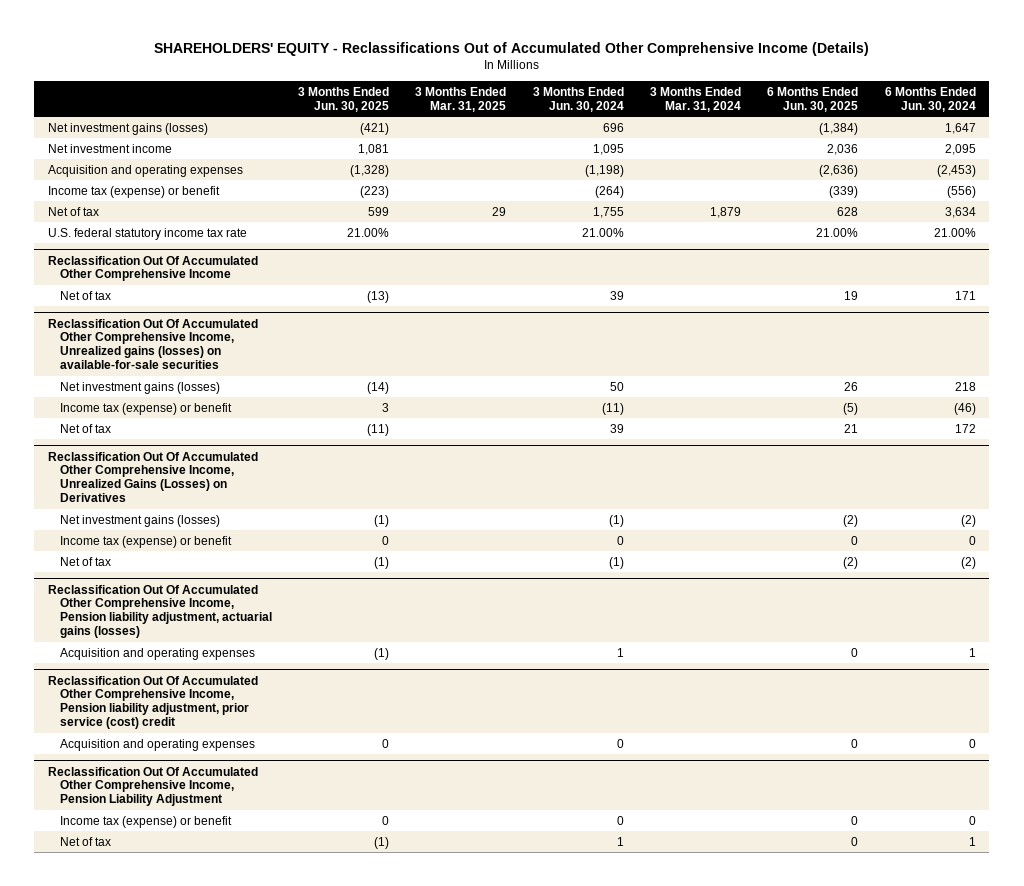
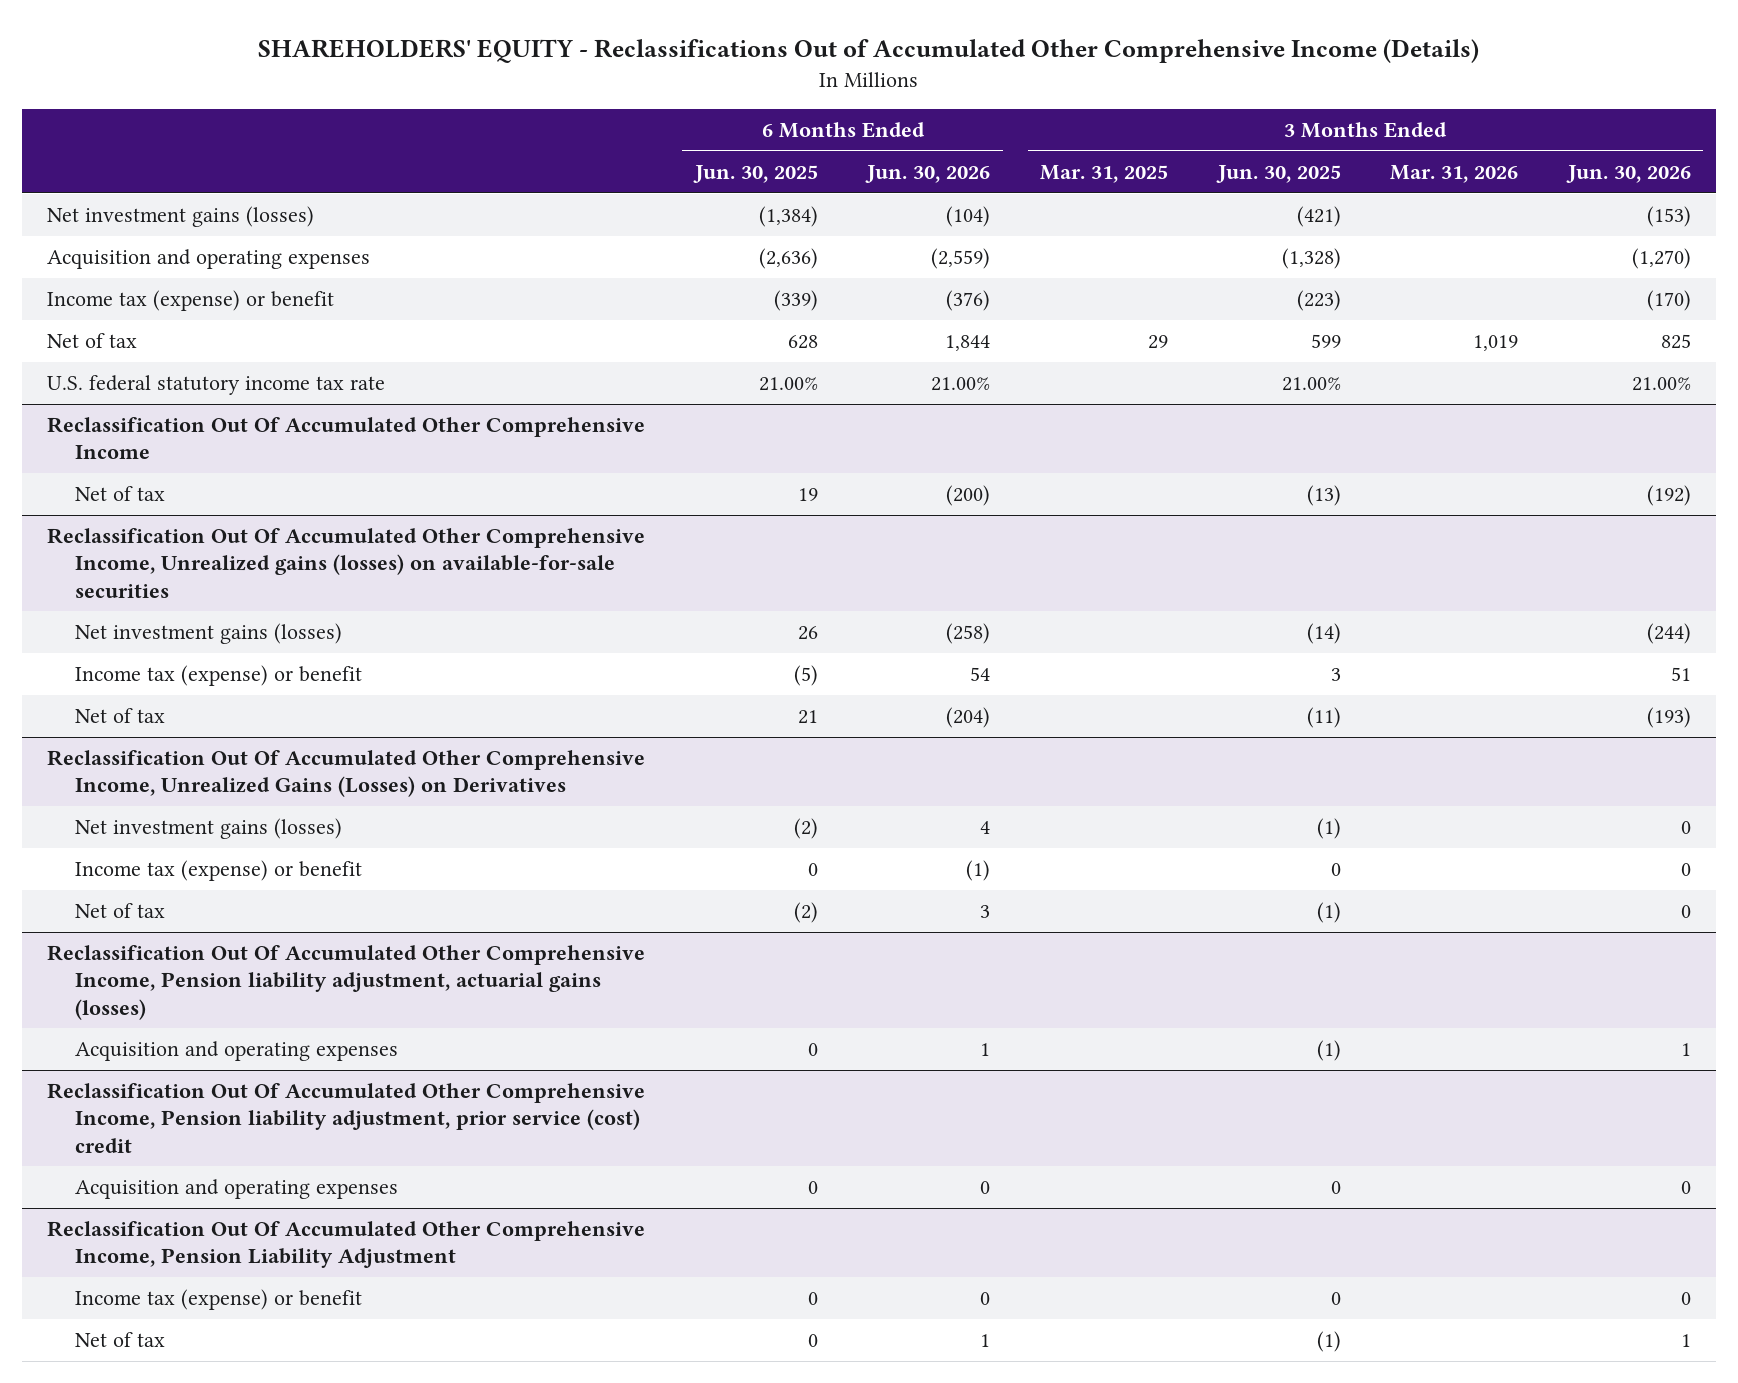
[532,87,624,113] 3 Months Ended Jun. 30, 2024 -> none
[650,87,742,113] 3 Months Ended Mar. 31, 2024 -> none
[884,87,976,113] 6 Months Ended Jun. 30, 2024 -> none
none -> [865,165,991,184] Jun. 30, 2026
none -> [1390,165,1519,184] Mar. 31, 2026
none -> [1565,165,1691,184] Jun. 30, 2026
[47,143,172,153] Net investment income -> none

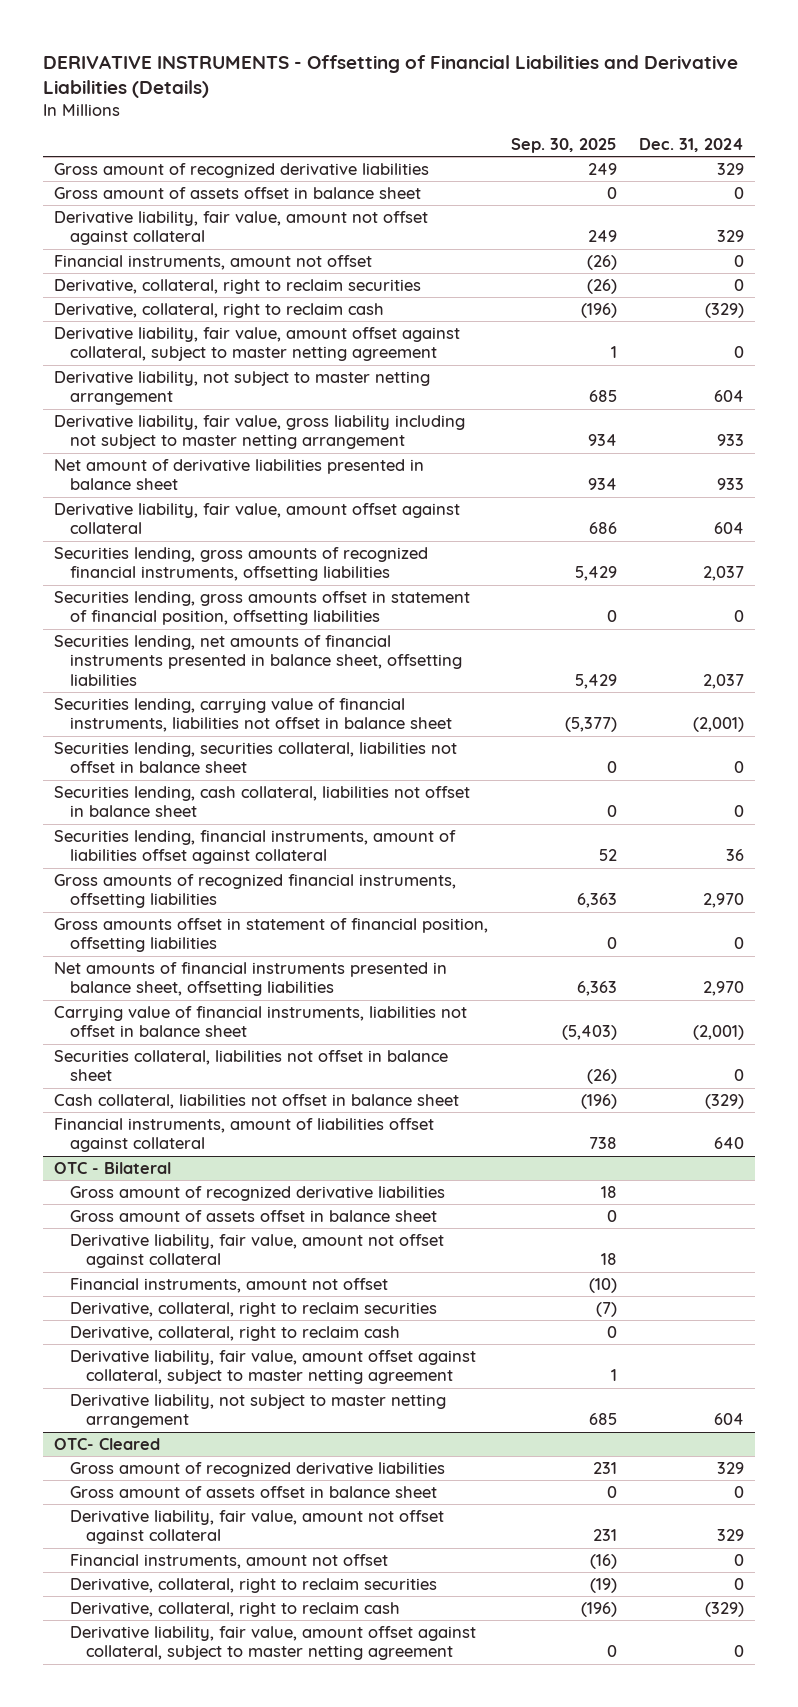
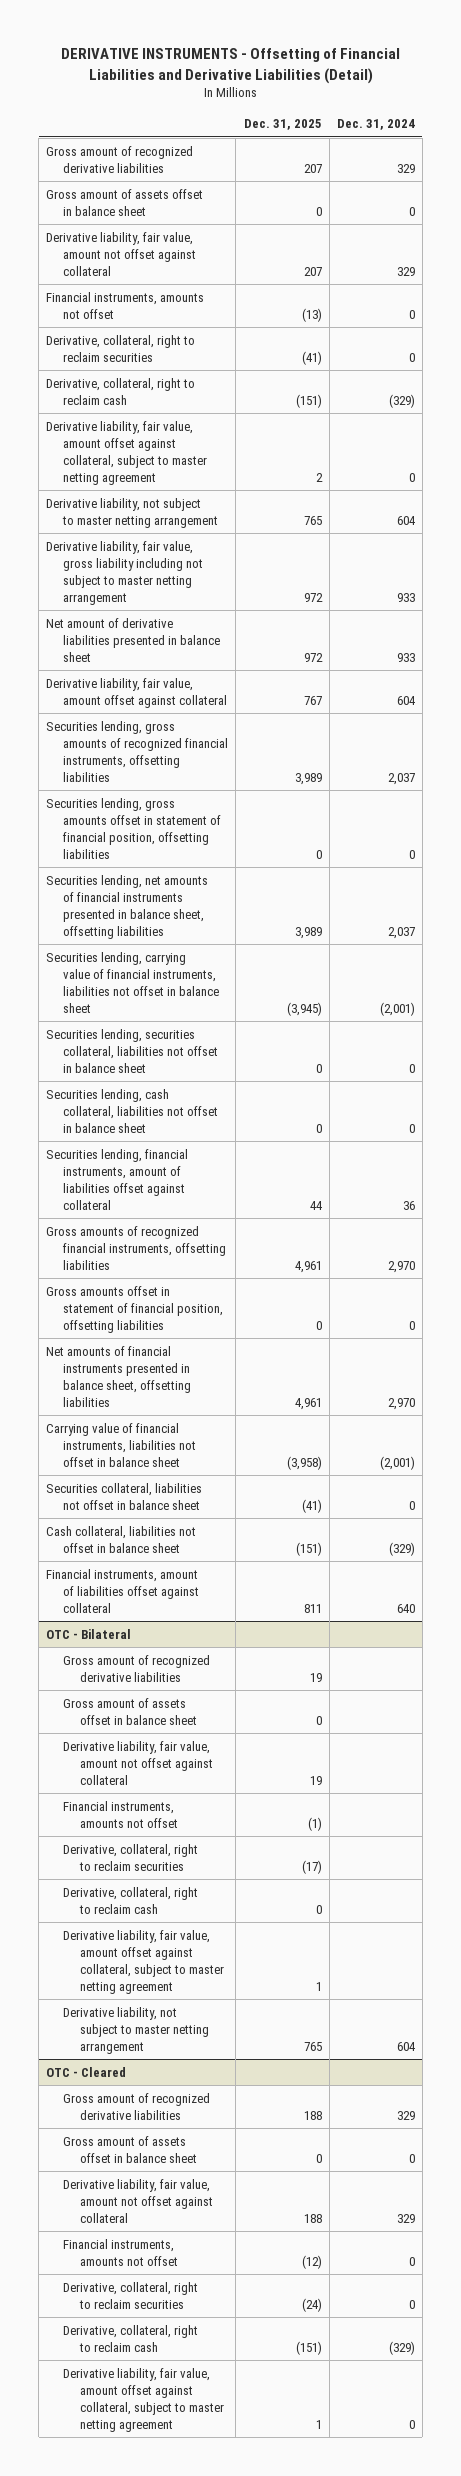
[43,54,739,99] DERIVATIVE INSTRUMENTS - Offsetting of Financial Liabilities and Derivative Liabilities (Details) -> [60,48,400,84] DERIVATIVE INSTRUMENTS - Offsetting of Financial Liabilities and Derivative Liabilities (Detail)
[510,138,617,154] Sep. 30, 2025 -> none
none -> [243,119,322,131] Dec. 31, 2025
[54,254,373,270] Financial instruments, amount not offset -> [46,291,205,319] Financial instruments, amounts not offset
[70,1277,389,1293] Financial instruments, amount not offset -> [63,1800,179,1828] Financial instruments, amounts not offset
[54,1437,161,1450] OTC- Cleared -> [46,2066,127,2077] OTC - Cleared
[70,1553,389,1569] Financial instruments, amount not offset -> [63,2238,179,2266] Financial instruments, amounts not offset

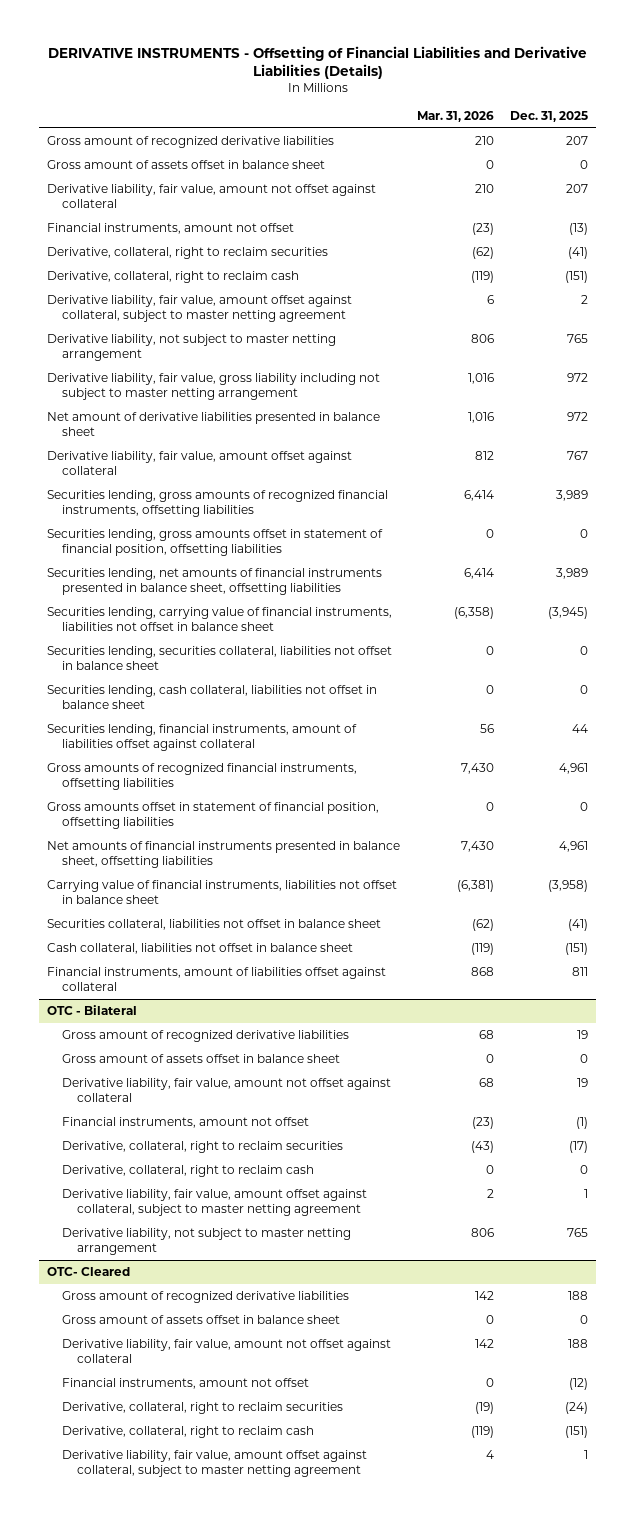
[60,48,400,84] DERIVATIVE INSTRUMENTS - Offsetting of Financial Liabilities and Derivative Liabilities (Detail) -> [47,45,587,79] DERIVATIVE INSTRUMENTS - Offsetting of Financial Liabilities and Derivative Liabilities (Details)
[336,119,415,131] Dec. 31, 2024 -> none
none -> [416,111,494,123] Mar. 31, 2026
[46,291,205,319] Financial instruments, amounts not offset -> [47,223,295,235] Financial instruments, amount not offset
[63,1800,179,1828] Financial instruments, amounts not offset -> [62,1117,310,1129] Financial instruments, amount not offset
[46,2066,127,2077] OTC - Cleared -> [47,1267,131,1277] OTC- Cleared
[63,2238,179,2266] Financial instruments, amounts not offset -> [62,1378,310,1390] Financial instruments, amount not offset

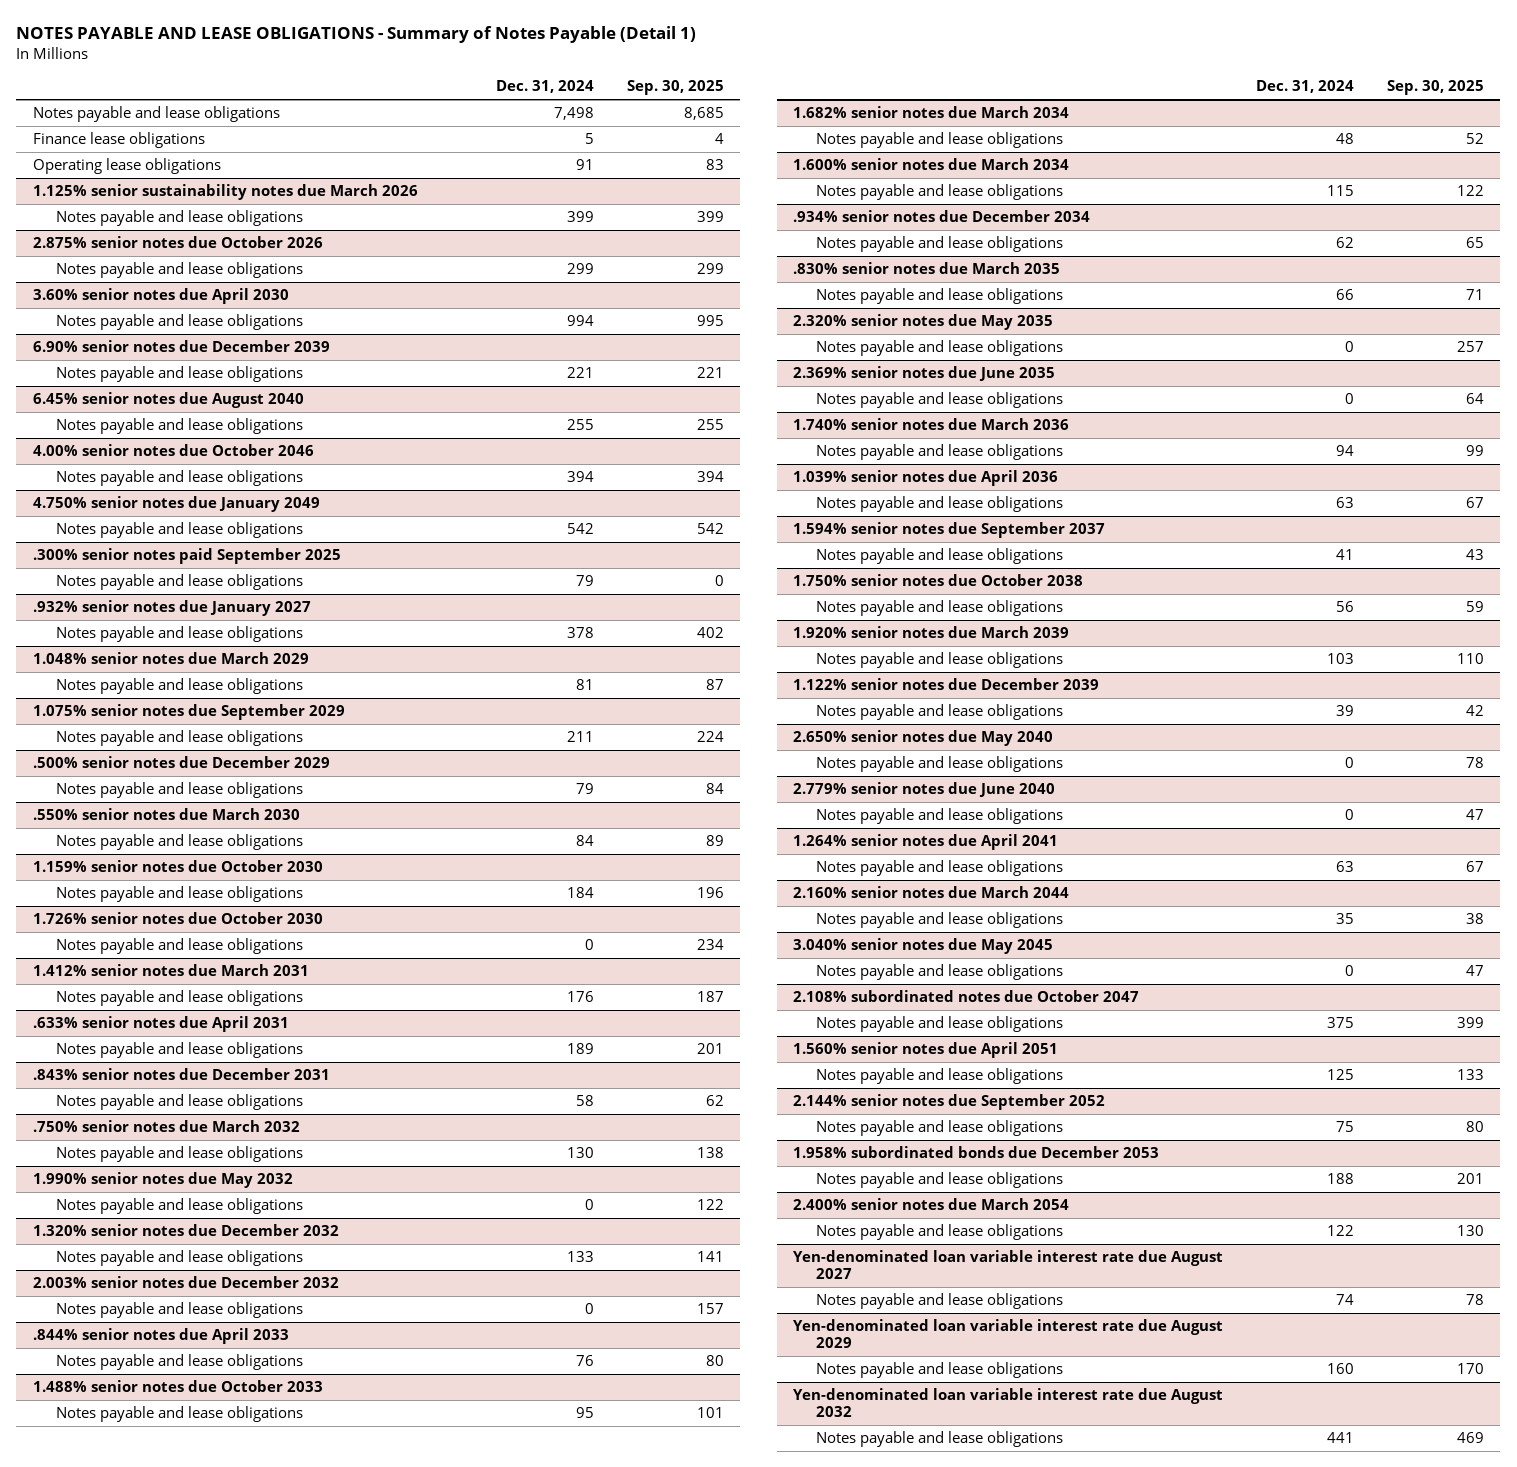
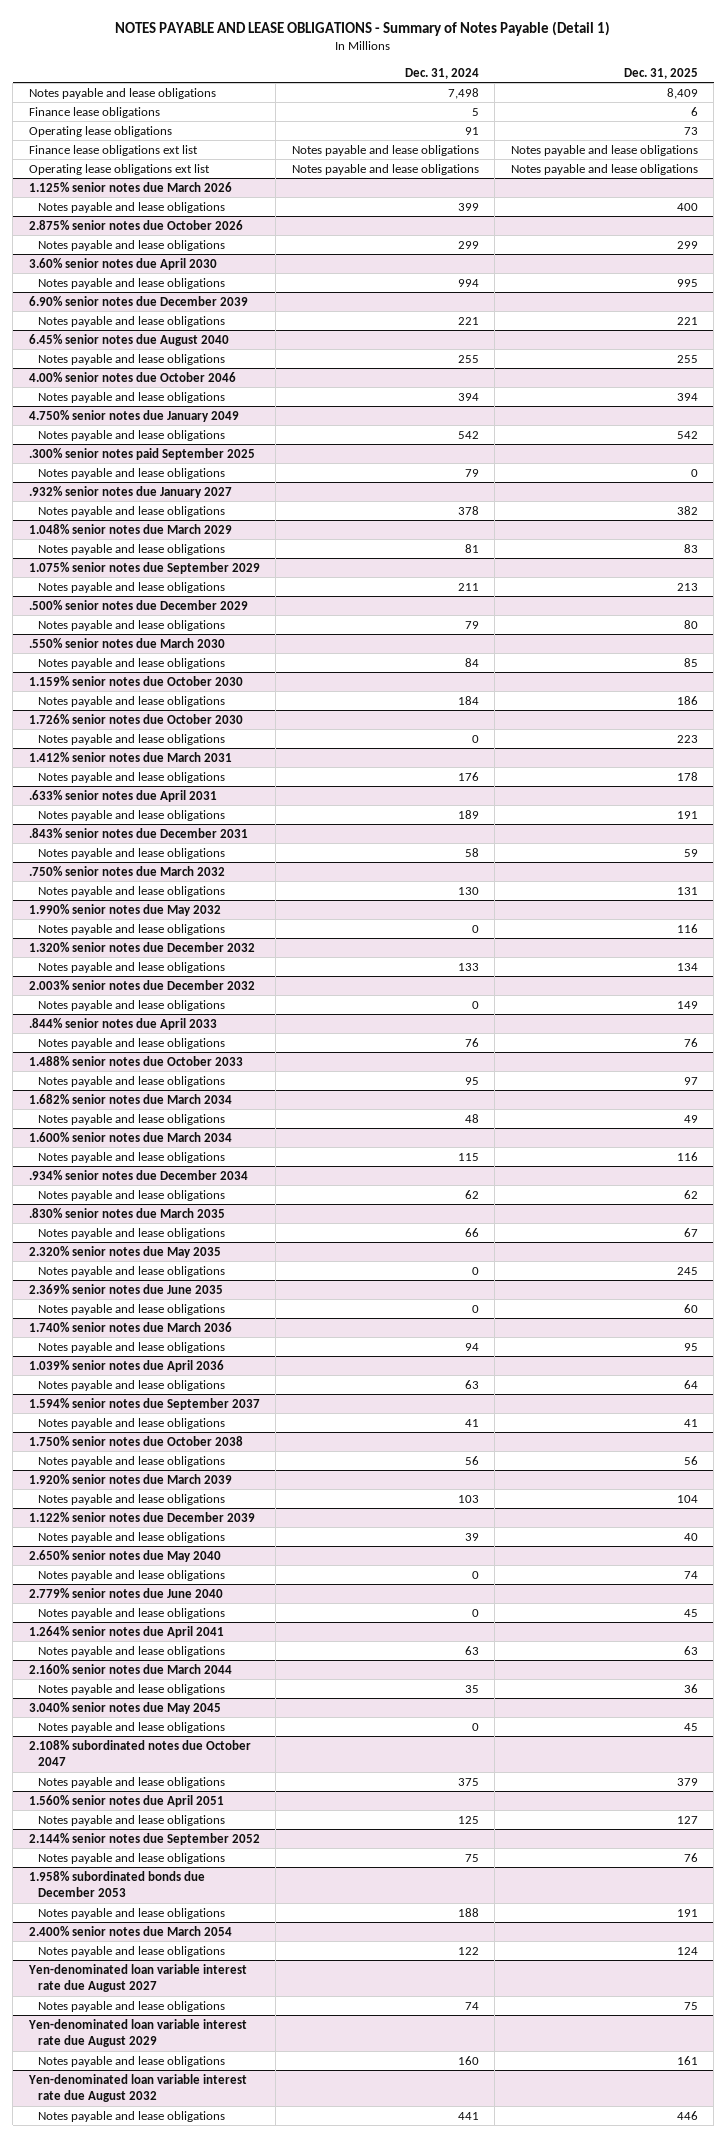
[626,80,724,96] Sep. 30, 2025 -> none
none -> [623,67,698,79] Dec. 31, 2025
none -> [28,144,198,156] Finance lease obligations ext list
none -> [28,163,210,175] Operating lease obligations ext list
[32,184,418,201] 1.125% senior sustainability notes due March 2026 -> [28,181,232,192] 1.125% senior notes due March 2026

